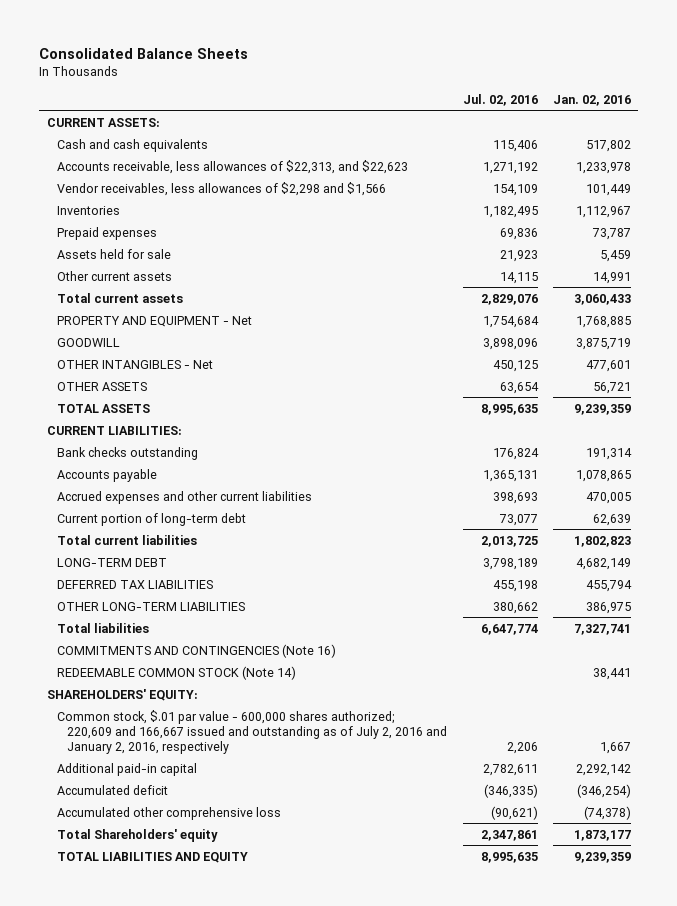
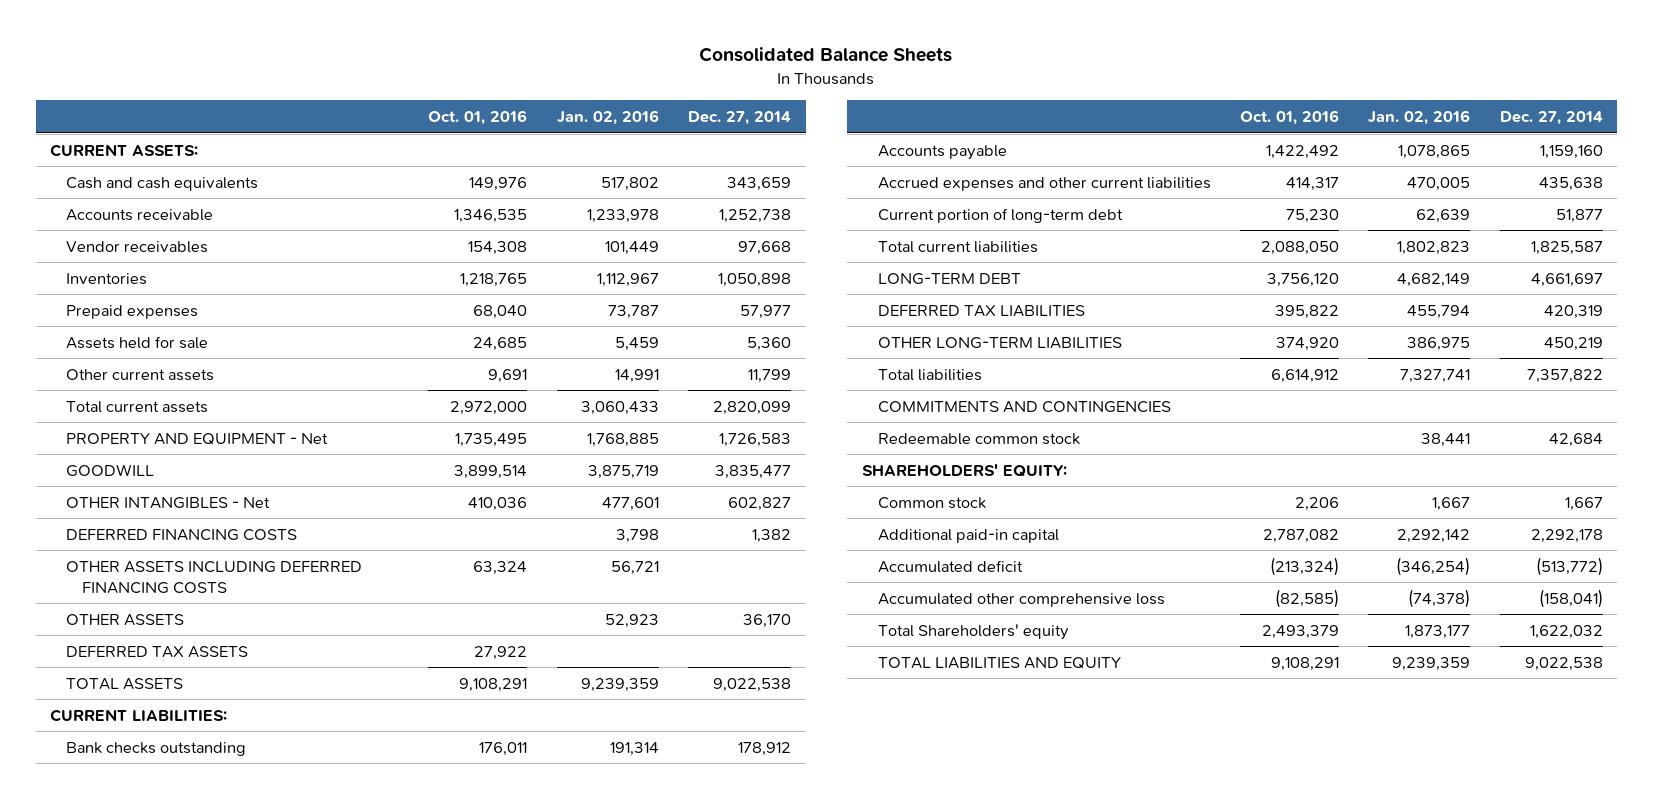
[462,93,538,106] Jul. 02, 2016 -> none
none -> [428,110,528,126] Oct. 01, 2016
none -> [687,111,791,126] Dec. 27, 2014
[57,159,409,174] Accounts receivable, less allowances of $22,313, and $22,623 -> [66,208,214,221] Accounts receivable
[57,181,387,196] Vendor receivables, less allowances of $2,298 and $1,566 -> [66,240,209,253] Vendor receivables
none -> [66,528,298,541] DEFERRED FINANCING COSTS
none -> [66,560,363,594] OTHER ASSETS INCLUDING DEFERRED FINANCING COSTS
[592,381,631,394] 56,721 -> [604,613,659,628] 52,923
none -> [66,645,249,658] DEFERRED TAX ASSETS
[57,643,337,658] COMMITMENTS AND CONTINGENCIES (Note 16) -> [877,400,1171,413] COMMITMENTS AND CONTINGENCIES
[57,665,297,680] REDEEMABLE COMMON STOCK (Note 14) -> [877,432,1080,445] Redeemable common stock
[57,709,448,754] Common stock, $.01 par value - 600,000 shares authorized; 220,609 and 166,667 issued and outstanding as of July 2, 2016 and January 2, 2016, respectively -> [877,496,986,509] Common stock

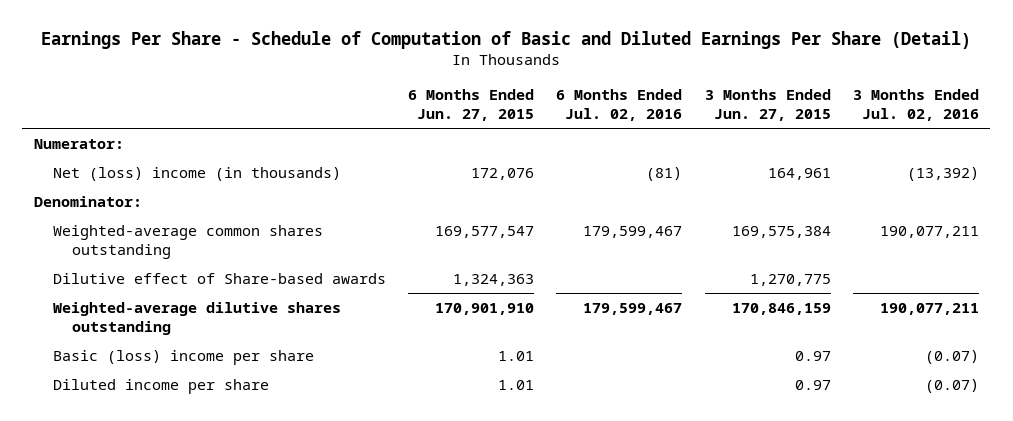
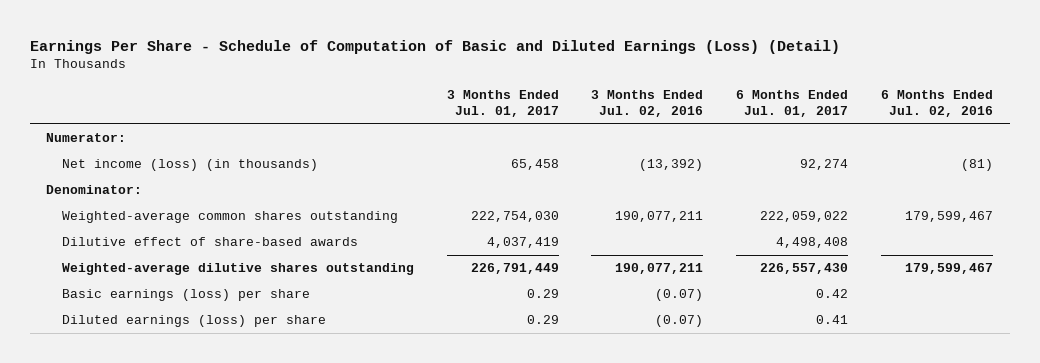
[41,31,972,50] Earnings Per Share - Schedule of Computation of Basic and Diluted Earnings Per Share (Detail) -> [29,39,840,54] Earnings Per Share - Schedule of Computation of Basic and Diluted Earnings (Loss) (Detail)
[408,88,535,121] 6 Months Ended Jun. 27, 2015 -> none
[704,88,831,121] 3 Months Ended Jun. 27, 2015 -> none
none -> [446,89,559,118] 3 Months Ended Jul. 01, 2017
none -> [736,89,849,118] 6 Months Ended Jul. 01, 2017
[52,166,341,181] Net (loss) income (in thousands) -> [61,159,318,172] Net income (loss) (in thousands)
[52,272,386,284] Dilutive effect of Share-based awards -> [61,237,358,247] Dilutive effect of share-based awards
[52,349,314,365] Basic (loss) income per share -> [61,289,310,302] Basic earnings (loss) per share
[52,378,269,394] Diluted income per share -> [61,315,326,328] Diluted earnings (loss) per share

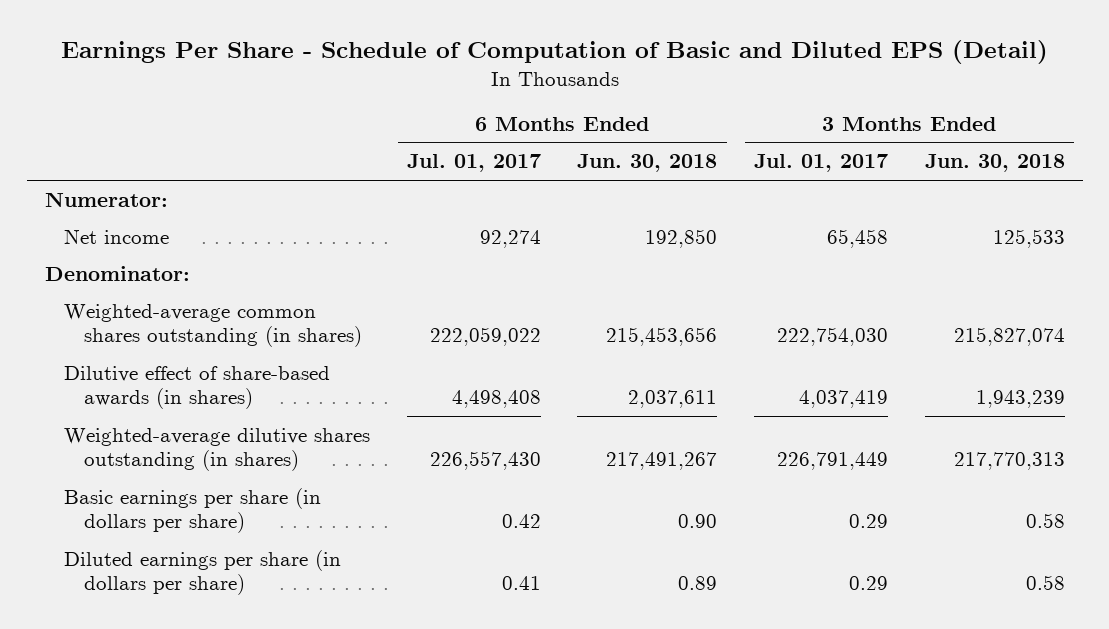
[29,39,840,54] Earnings Per Share - Schedule of Computation of Basic and Diluted Earnings (Loss) (Detail) -> [60,40,1048,65] Earnings Per Share - Schedule of Computation of Basic and Diluted EPS (Detail)
[591,89,704,118] 3 Months Ended Jul. 02, 2016 -> none
[881,89,994,118] 6 Months Ended Jul. 02, 2016 -> none
none -> [577,154,718,173] Jun. 30, 2018
none -> [924,154,1065,173] Jun. 30, 2018
[61,159,318,172] Net income (loss) (in thousands) -> [64,228,170,244] Net income
[61,211,398,224] Weighted-average common shares outstanding -> [64,303,362,348] Weighted-average common shares outstanding (in shares)
[61,237,358,247] Dilutive effect of share-based awards -> [64,365,331,410] Dilutive effect of share-based awards (in shares)
[61,263,414,276] Weighted-average dilutive shares outstanding -> [64,427,371,472] Weighted-average dilutive shares outstanding (in shares)
[61,289,310,302] Basic earnings (loss) per share -> [64,487,322,534] Basic earnings per share (in dollars per share)
[61,315,326,328] Diluted earnings (loss) per share -> [64,549,342,596] Diluted earnings per share (in dollars per share)

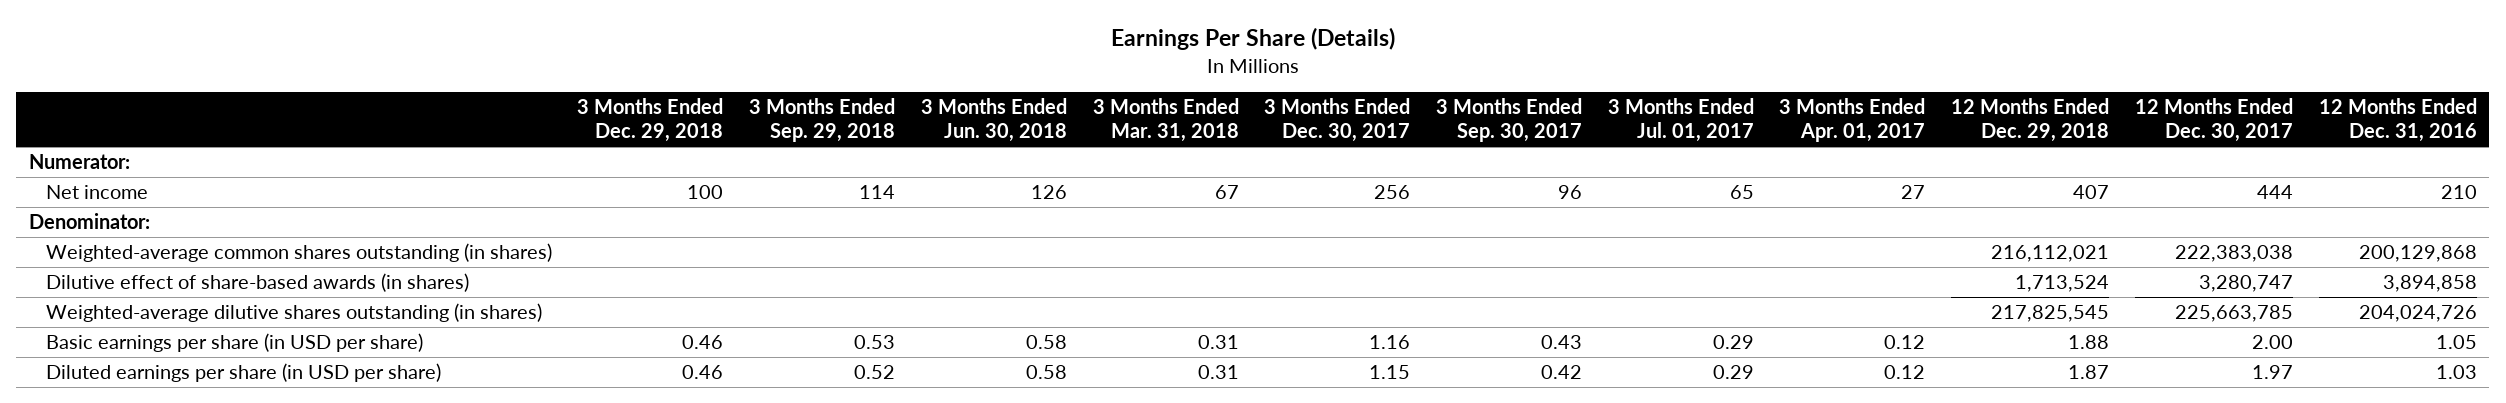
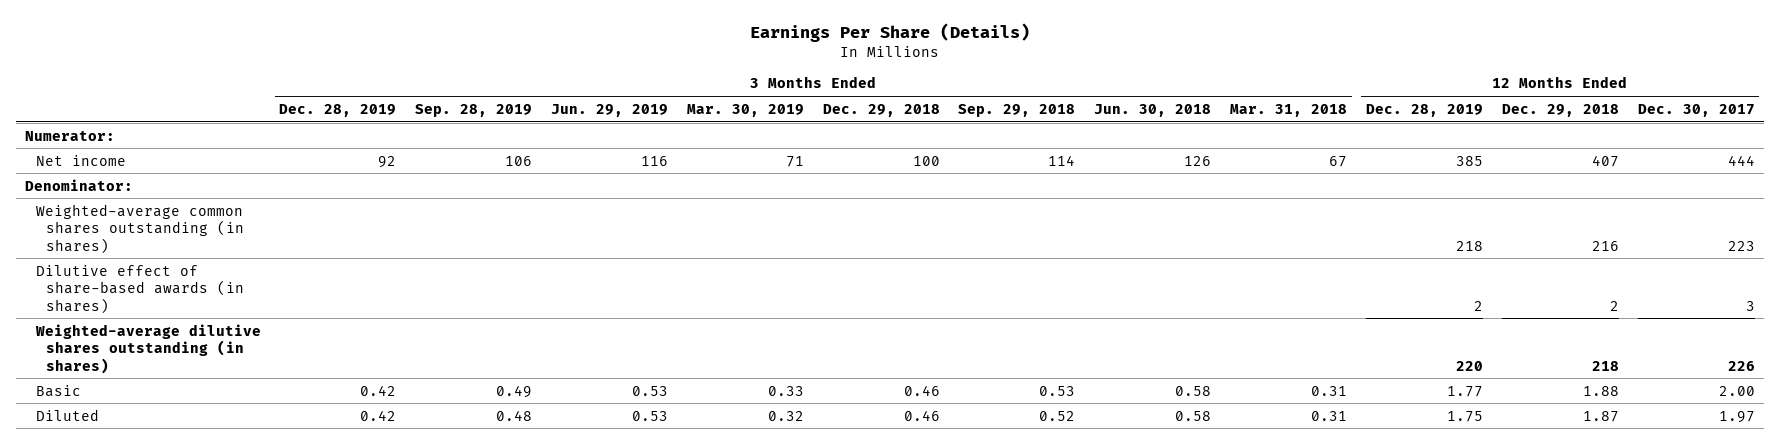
[1264,98,1411,142] 3 Months Ended Dec. 30, 2017 -> none
[1435,98,1582,142] 3 Months Ended Sep. 30, 2017 -> none
[1607,98,1754,142] 3 Months Ended Jul. 01, 2017 -> none
[1779,98,1926,142] 3 Months Ended Apr. 01, 2017 -> none
[2318,98,2477,142] 12 Months Ended Dec. 31, 2016 -> none
none -> [279,103,397,117] Dec. 28, 2019
none -> [415,103,533,117] Sep. 28, 2019
none -> [551,103,669,117] Jun. 29, 2019
none -> [686,103,804,117] Mar. 30, 2019
none -> [1365,103,1483,117] Dec. 28, 2019
[1991,245,2110,263] 216,112,021 -> [1591,240,1619,251] 216
[2174,245,2293,263] 222,383,038 -> [1727,240,1755,251] 223
[2015,275,2110,293] 1,713,524 -> [1609,300,1619,311] 2
[2198,275,2293,293] 3,280,747 -> [1745,300,1755,311] 3
[1991,305,2110,323] 217,825,545 -> [1591,360,1619,371] 218
[2174,305,2293,323] 225,663,785 -> [1727,360,1755,371] 226
[45,333,423,353] Basic earnings per share (in USD per share) -> [35,384,81,397] Basic
[45,363,441,383] Diluted earnings per share (in USD per share) -> [35,408,99,421] Diluted

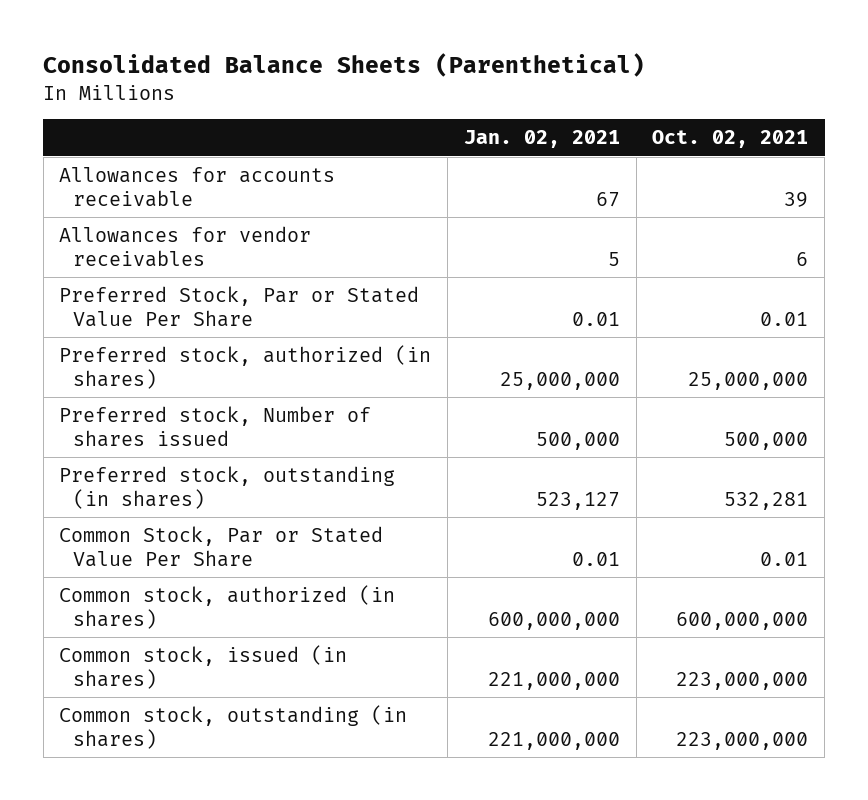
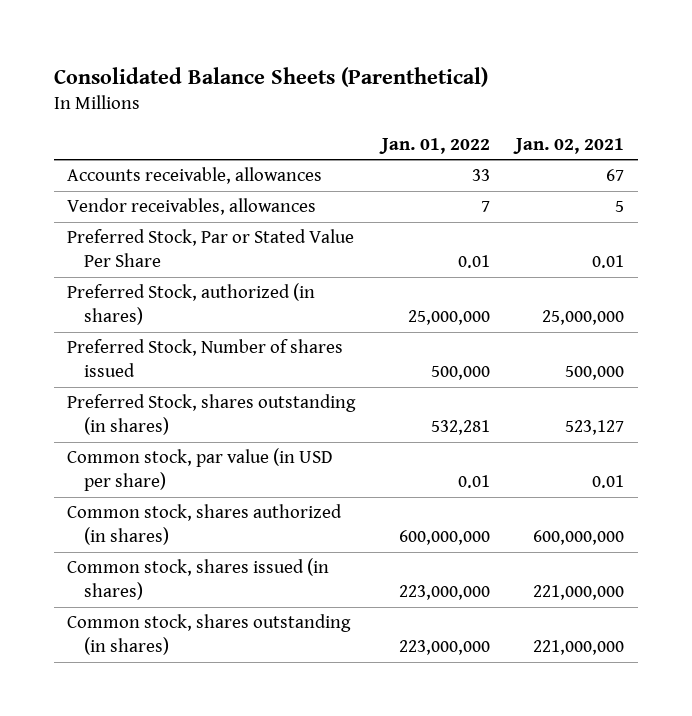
[652,130,809,149] Oct. 02, 2021 -> none
none -> [378,137,490,154] Jan. 01, 2022
[59,167,336,207] Allowances for accounts receivable -> [67,167,323,185] Accounts receivable, allowances
[59,226,312,267] Allowances for vendor receivables -> [67,198,317,216] Vendor receivables, allowances
[59,345,432,389] Preferred stock, authorized (in shares) -> [67,283,316,326] Preferred Stock, authorized (in shares)
[59,406,372,447] Preferred stock, Number of shares issued -> [67,339,344,378] Preferred Stock, Number of shares issued
[59,466,396,509] Preferred stock, outstanding (in shares) -> [67,394,357,436] Preferred Stock, shares outstanding (in shares)
[59,526,384,567] Common Stock, Par or Stated Value Per Share -> [67,448,334,492] Common stock, par value (in USD per share)
[59,585,396,629] Common stock, authorized (in shares) -> [67,504,343,546] Common stock, shares authorized (in shares)
[59,645,348,689] Common stock, issued (in shares) -> [67,558,330,601] Common stock, shares issued (in shares)
[59,705,408,749] Common stock, outstanding (in shares) -> [67,614,352,656] Common stock, shares outstanding (in shares)

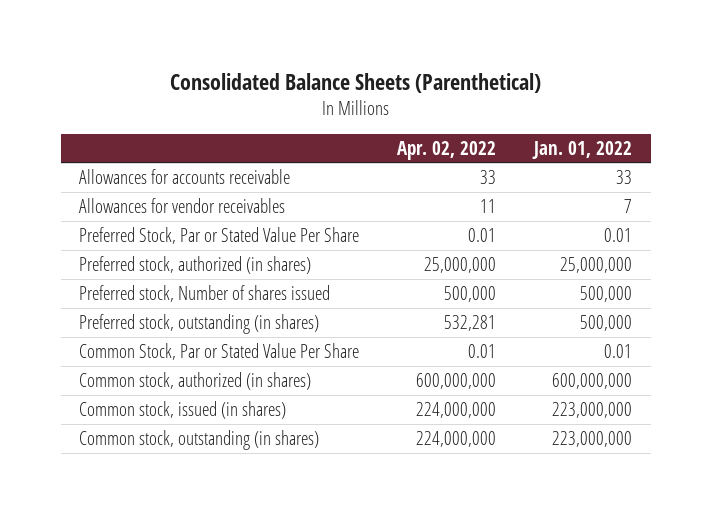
[513,137,625,154] Jan. 02, 2021 -> none
none -> [397,140,497,160] Apr. 02, 2022
[67,167,323,185] Accounts receivable, allowances -> [79,169,291,185] Allowances for accounts receivable
[67,198,317,216] Vendor receivables, allowances -> [79,198,286,214] Allowances for vendor receivables
[67,283,316,326] Preferred Stock, authorized (in shares) -> [79,256,312,275] Preferred stock, authorized (in shares)
[67,339,344,378] Preferred Stock, Number of shares issued -> [79,285,331,303] Preferred stock, Number of shares issued
[67,394,357,436] Preferred Stock, shares outstanding (in shares) -> [79,314,320,335] Preferred stock, outstanding (in shares)
[430,420,490,436] 532,281 -> [580,315,633,332] 500,000
[67,448,334,492] Common stock, par value (in USD per share) -> [79,343,360,361] Common Stock, Par or Stated Value Per Share
[67,504,343,546] Common stock, shares authorized (in shares) -> [79,372,312,391] Common stock, authorized (in shares)
[67,558,330,601] Common stock, shares issued (in shares) -> [79,401,287,420] Common stock, issued (in shares)
[67,614,352,656] Common stock, shares outstanding (in shares) -> [79,430,320,451] Common stock, outstanding (in shares)

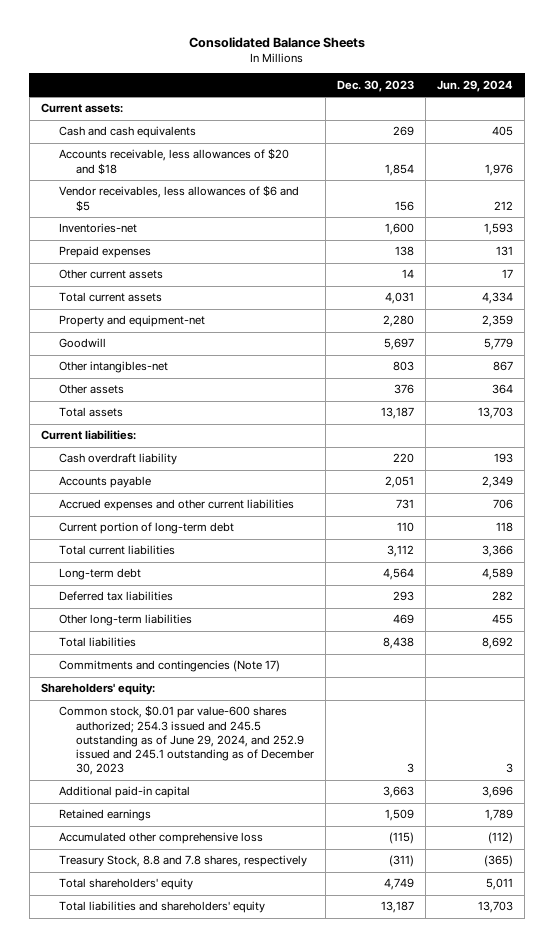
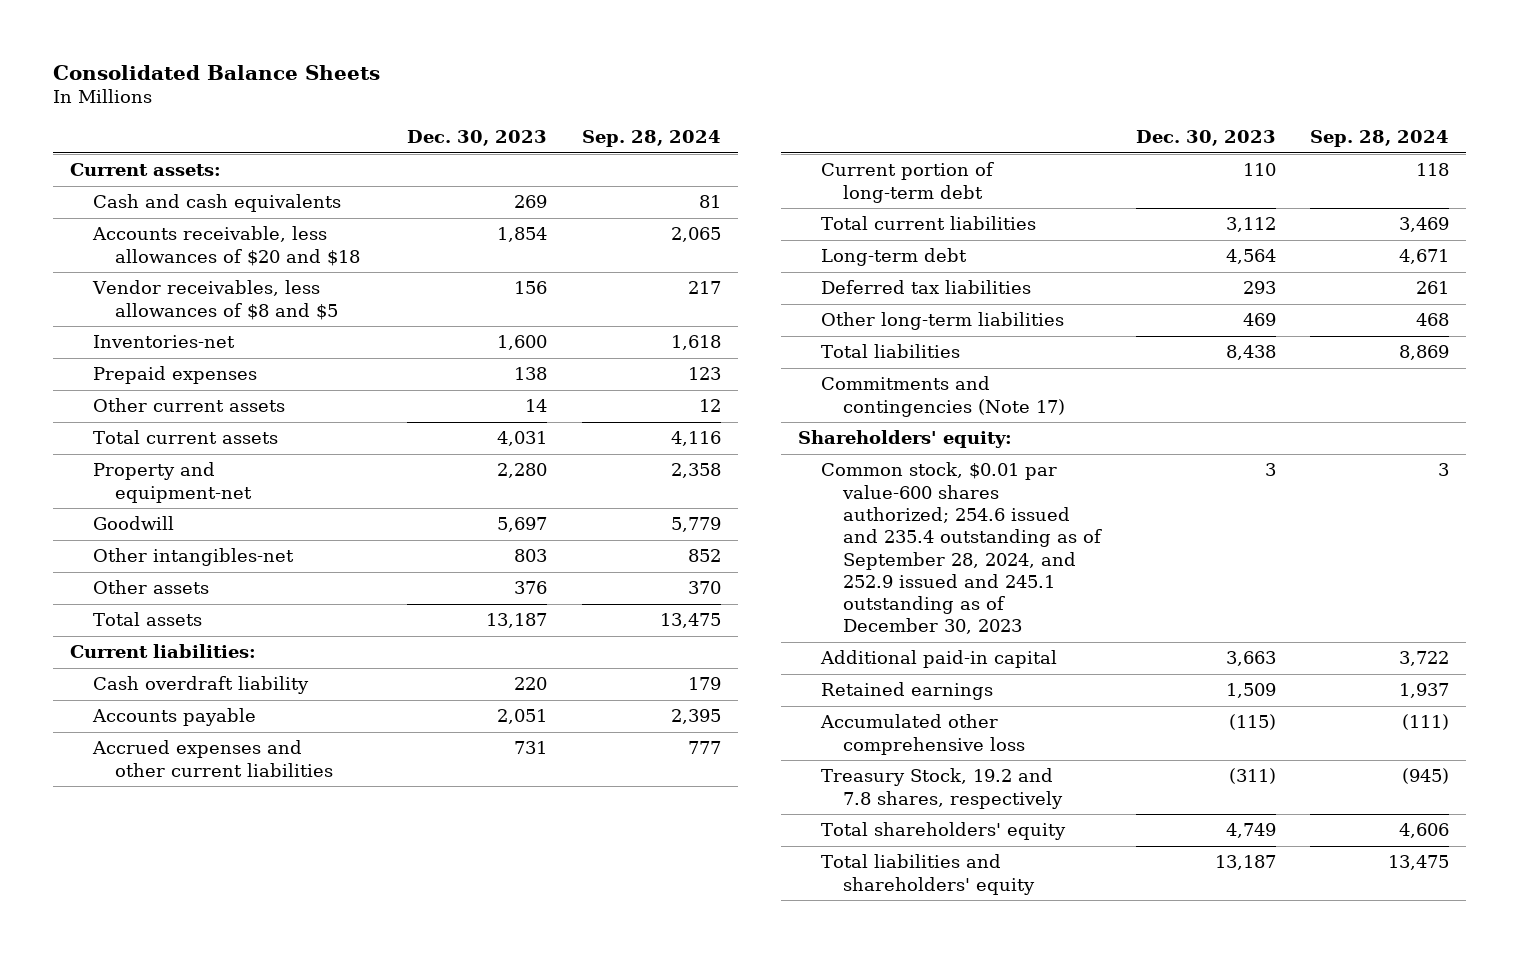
[437,79,514,92] Jun. 29, 2024 -> none
none -> [581,130,721,148] Sep. 28, 2024
[58,185,299,212] Vendor receivables, less allowances of $6 and $5 -> [91,280,339,320] Vendor receivables, less allowances of $8 and $5
[58,705,315,776] Common stock, $0.01 par value-600 shares authorized; 254.3 issued and 245.5 outstanding as of June 29, 2024, and 252.9 issued and 245.1 outstanding as of December 30, 2023 -> [820,462,1103,635] Common stock, $0.01 par value-600 shares authorized; 254.6 issued and 235.4 outstanding as of September 28, 2024, and 252.9 issued and 245.1 outstanding as of December 30, 2023
[58,855,307,868] Treasury Stock, 8.8 and 7.8 shares, respectively -> [820,768,1064,809] Treasury Stock, 19.2 and 7.8 shares, respectively

